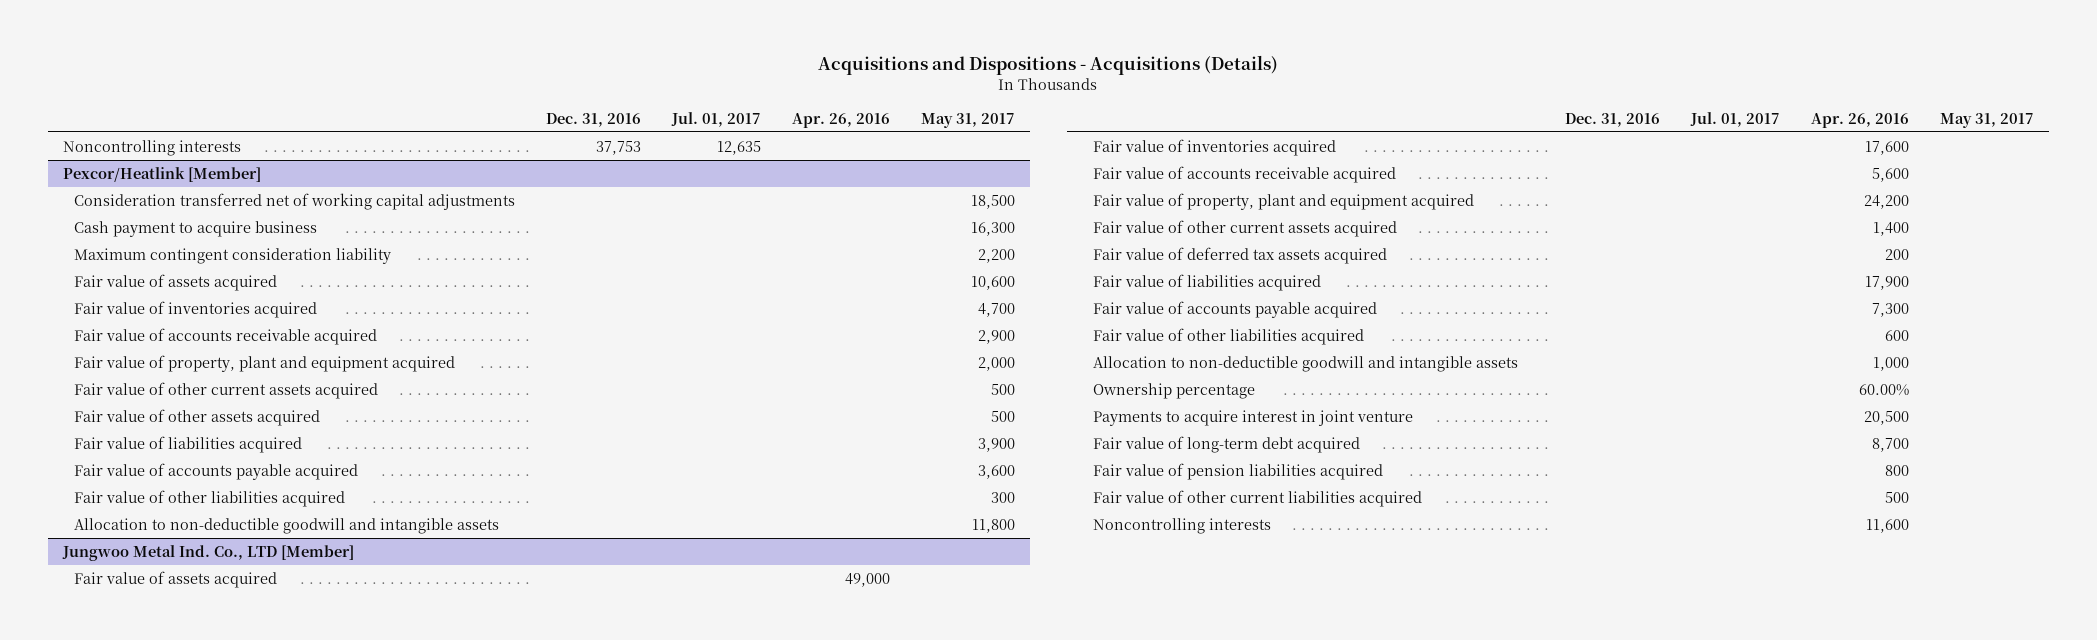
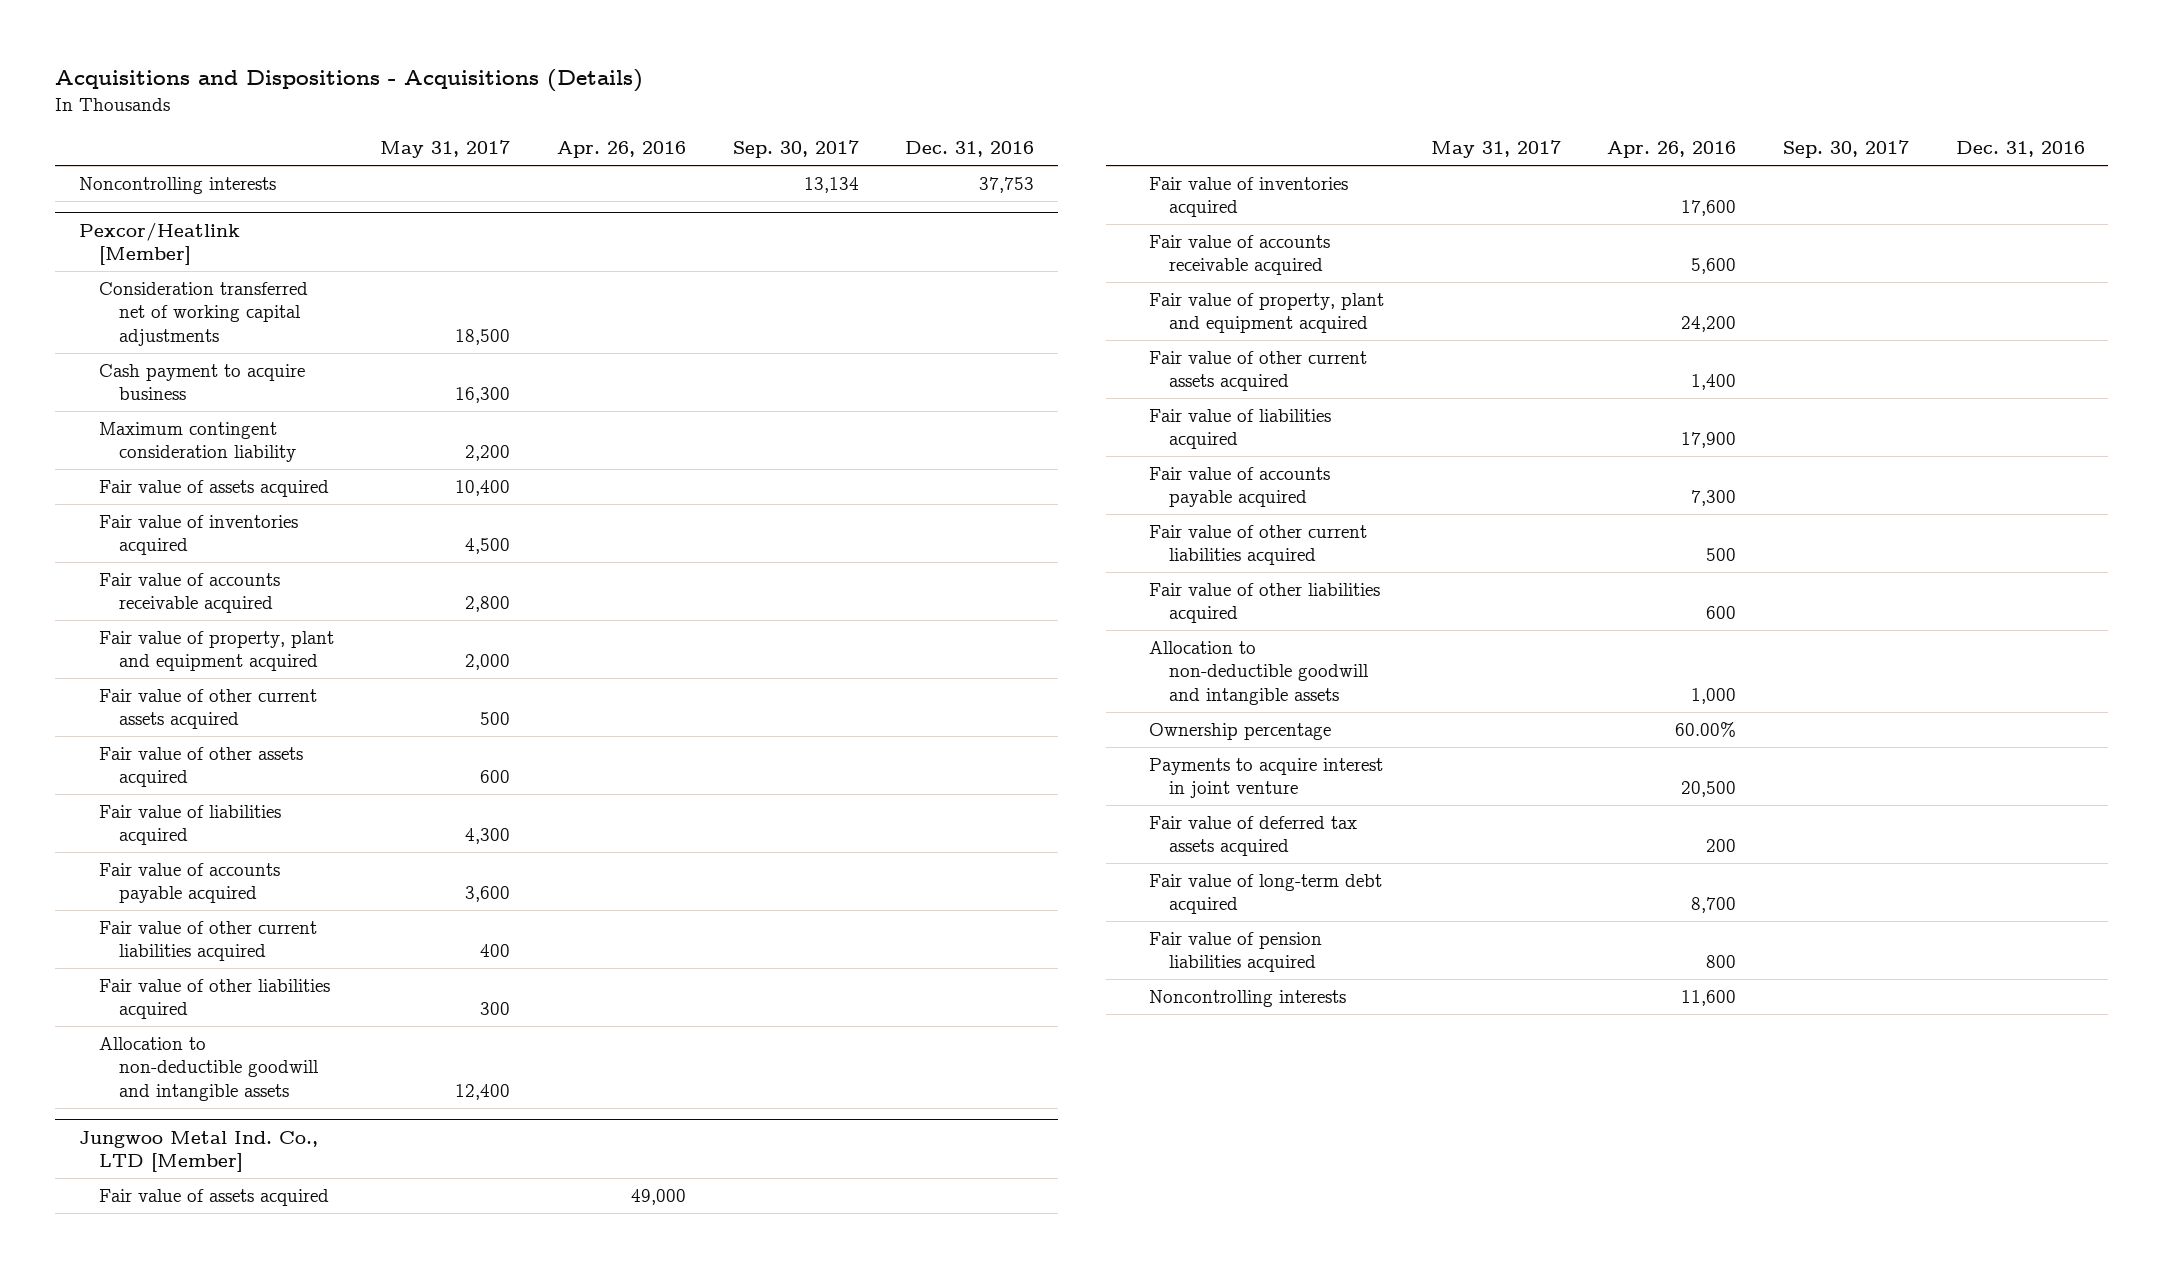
[670,111,761,127] Jul. 01, 2017 -> none
none -> [732,140,859,159] Sep. 30, 2017
[970,275,1015,290] 10,600 -> [455,479,511,496] 10,400
[977,302,1015,317] 4,700 -> [465,538,511,555] 4,500
[977,329,1015,344] 2,900 -> [465,596,511,613] 2,800
[990,410,1015,422] 500 -> [480,770,511,784] 600
[977,437,1015,452] 3,900 -> [465,828,511,845] 4,300
none -> [98,920,317,962] Fair value of other current liabilities acquired
[971,518,1015,533] 11,800 -> [455,1083,511,1100] 12,400
[1092,489,1422,507] Fair value of other current liabilities acquired -> [1149,524,1368,566] Fair value of other current liabilities acquired
[1092,246,1387,264] Fair value of deferred tax assets acquired -> [1149,815,1358,857] Fair value of deferred tax assets acquired

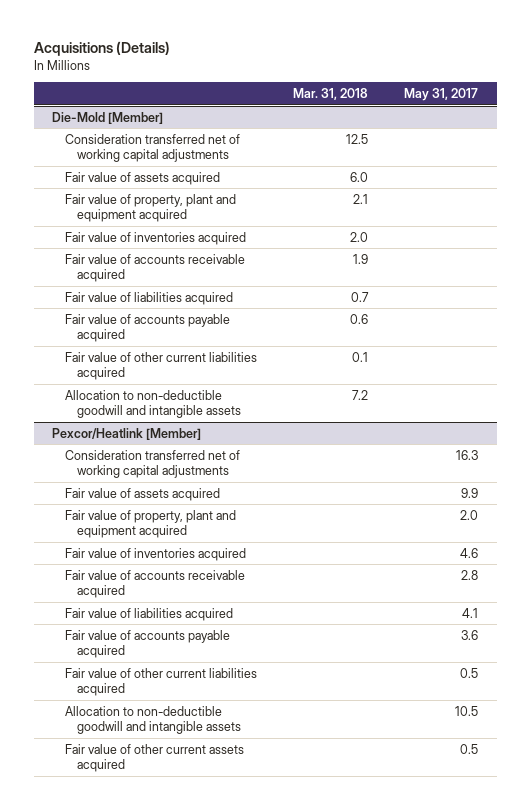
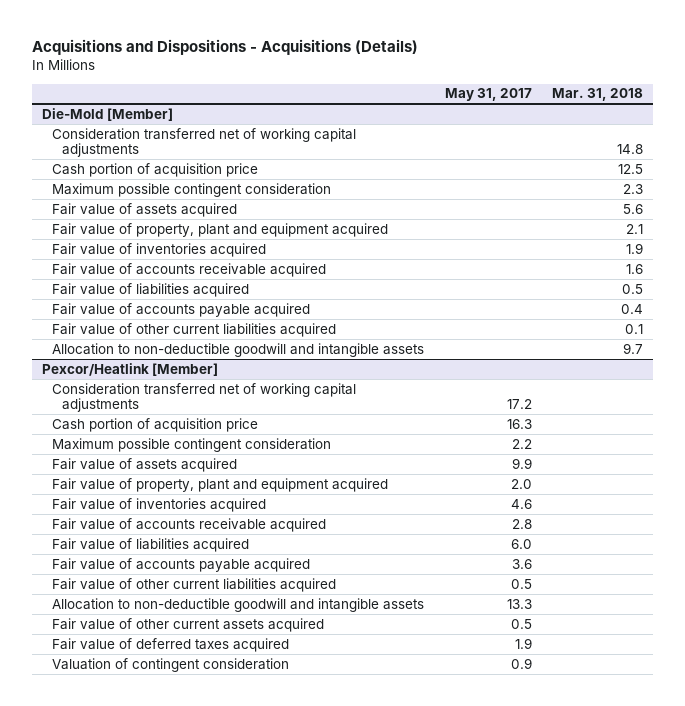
[33,40,170,56] Acquisitions (Details) -> [31,39,418,56] Acquisitions and Dispositions - Acquisitions (Details)
[345,133,368,144] 12.5 -> [616,144,643,155] 14.8
none -> [52,162,259,177] Cash portion of acquisition price
none -> [52,182,332,197] Maximum possible contingent consideration
[349,171,368,182] 6.0 -> [622,203,643,214] 5.6
[349,231,368,242] 2.0 -> [625,242,643,254] 1.9
[352,253,368,264] 1.9 -> [625,263,643,274] 1.6
[350,291,369,302] 0.7 -> [621,283,643,294] 0.5
[349,313,368,324] 0.6 -> [620,303,643,314] 0.4
[351,389,368,400] 7.2 -> [622,342,643,354] 9.7
[456,449,479,460] 16.3 -> [506,399,532,410] 17.2
none -> [52,417,259,432] Cash portion of acquisition price
none -> [52,437,332,452] Maximum possible contingent consideration
[462,607,479,618] 4.1 -> [510,538,532,549] 6.0
[455,705,479,716] 10.5 -> [506,598,532,609] 13.3
none -> [52,637,290,652] Fair value of deferred taxes acquired
none -> [52,657,290,672] Valuation of contingent consideration

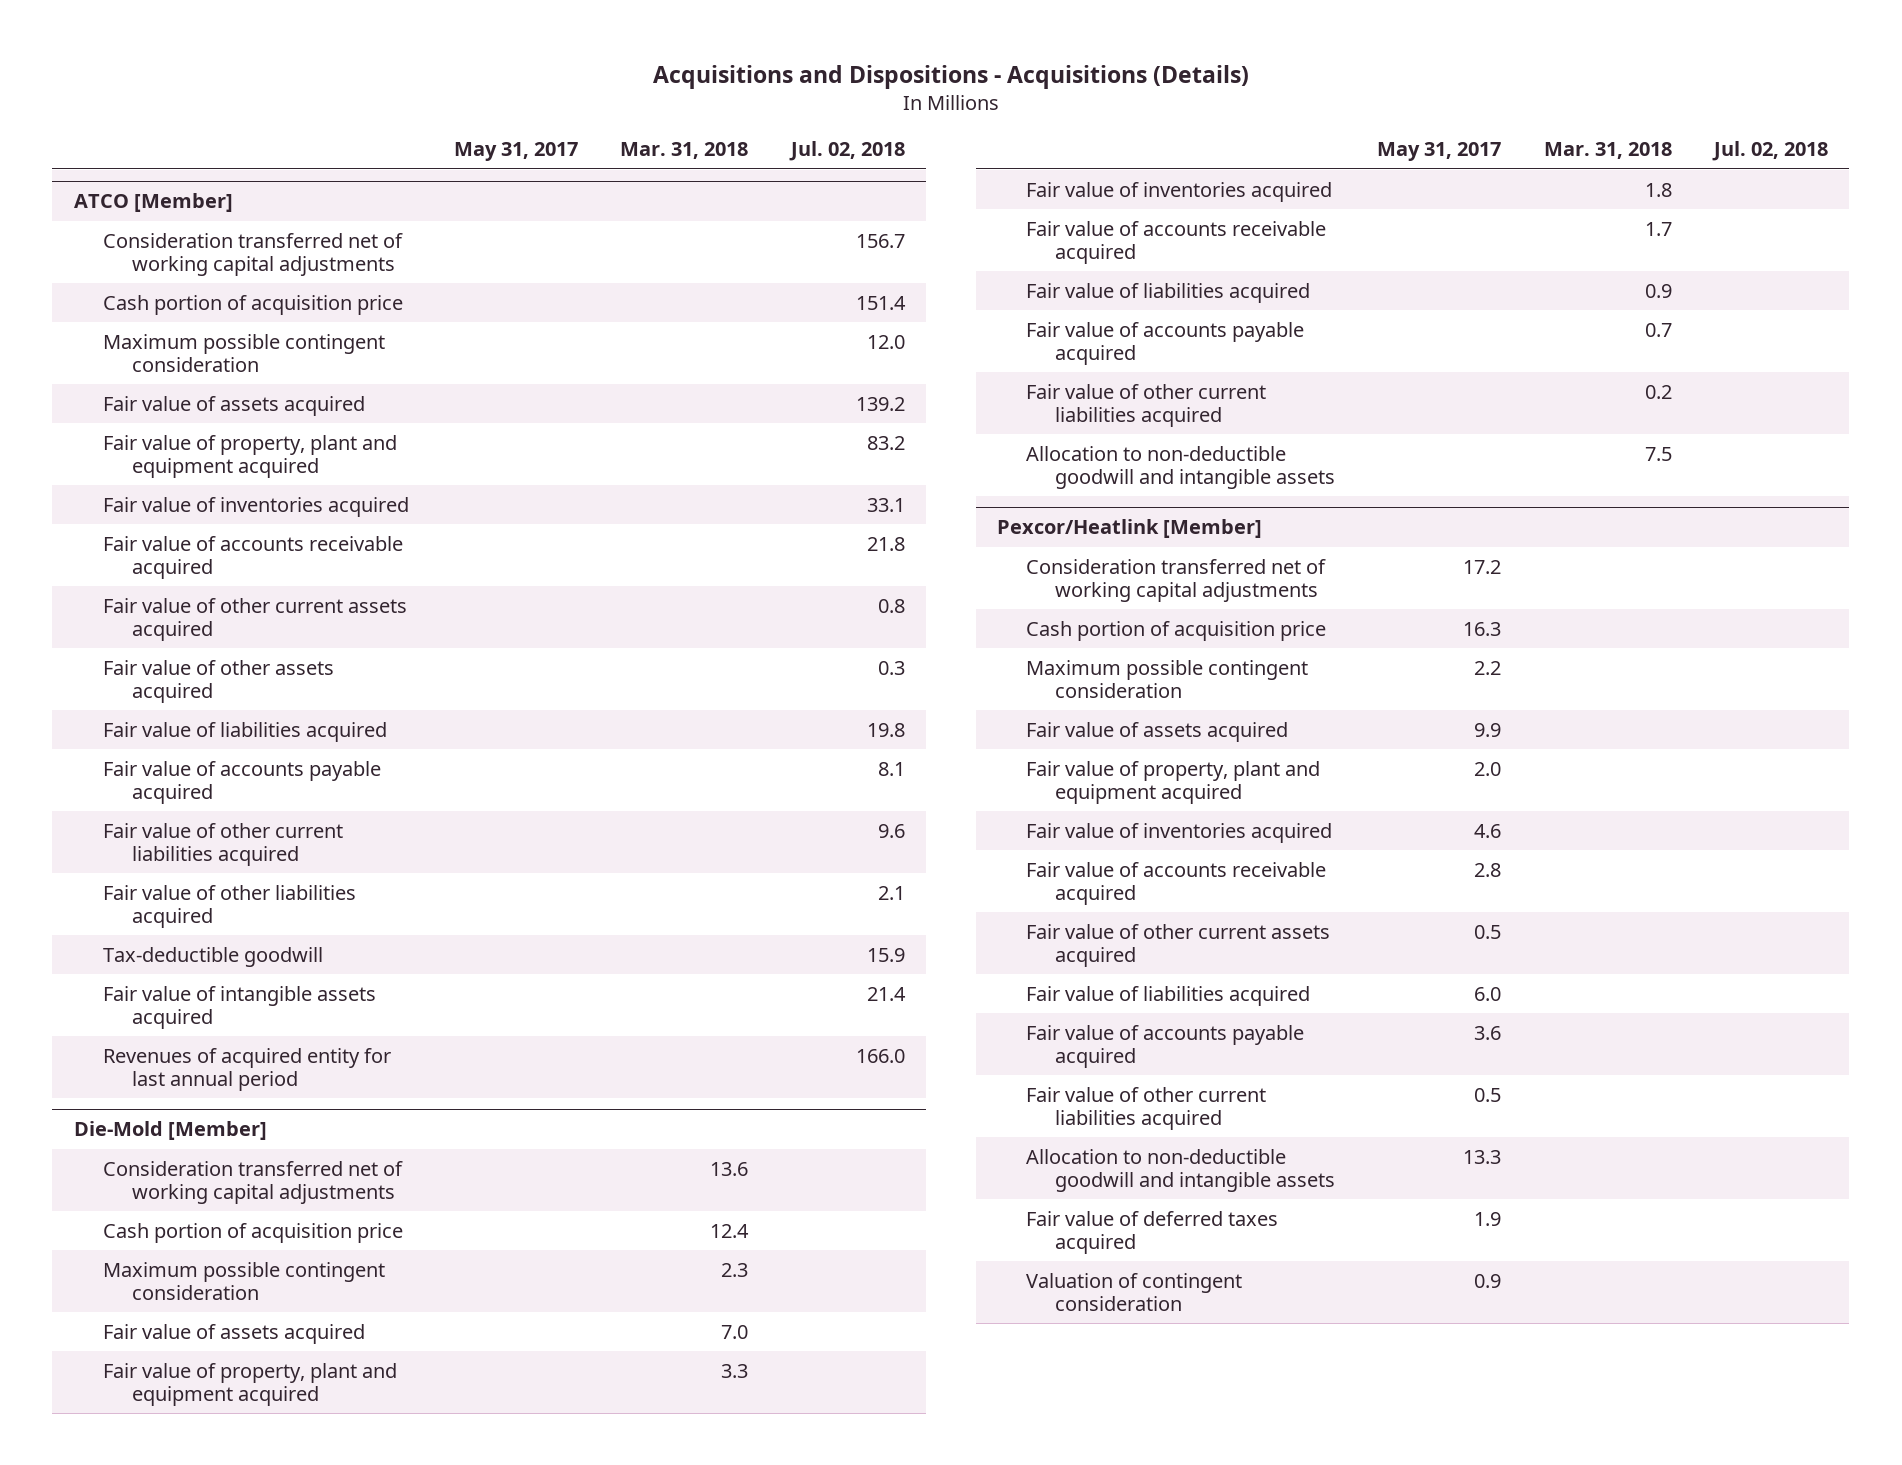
none -> [788,141,905,162] Jul. 02, 2018
none -> [73,193,233,213] ATCO [Member]
none -> [102,232,403,277] Consideration transferred net of working capital adjustments
none -> [102,294,403,315] Cash portion of acquisition price
none -> [102,333,385,373] Maximum possible contingent consideration
none -> [102,395,365,416] Fair value of assets acquired
none -> [102,434,397,479] Fair value of property, plant and equipment acquired
none -> [102,496,409,517] Fair value of inventories acquired
none -> [102,535,403,580] Fair value of accounts receivable acquired
none -> [102,597,407,642] Fair value of other current assets acquired
none -> [102,659,334,704] Fair value of other assets acquired
none -> [102,721,387,742] Fair value of liabilities acquired
none -> [102,760,381,805] Fair value of accounts payable acquired
none -> [102,822,343,867] Fair value of other current liabilities acquired
none -> [102,884,356,929] Fair value of other liabilities acquired
none -> [102,946,323,967] Tax-deductible goodwill
none -> [102,985,376,1030] Fair value of intangible assets acquired
none -> [102,1047,391,1092] Revenues of acquired entity for last annual period
[616,144,643,155] 14.8 -> [710,1161,749,1176] 13.6
[617,163,643,174] 12.5 -> [710,1223,750,1238] 12.4
[622,203,643,214] 5.6 -> [721,1324,749,1339] 7.0
[625,223,643,234] 2.1 -> [721,1363,749,1378] 3.3
[625,242,643,254] 1.9 -> [1644,182,1672,197] 1.8
[625,263,643,274] 1.6 -> [1644,221,1672,236] 1.7
[621,283,643,294] 0.5 -> [1644,283,1672,298] 0.9
[620,303,643,314] 0.4 -> [1644,322,1672,337] 0.7
[624,323,643,334] 0.1 -> [1644,384,1672,399] 0.2
[622,342,643,354] 9.7 -> [1644,446,1672,461] 7.5
[52,617,325,632] Fair value of other current assets acquired -> [1025,923,1330,968] Fair value of other current assets acquired

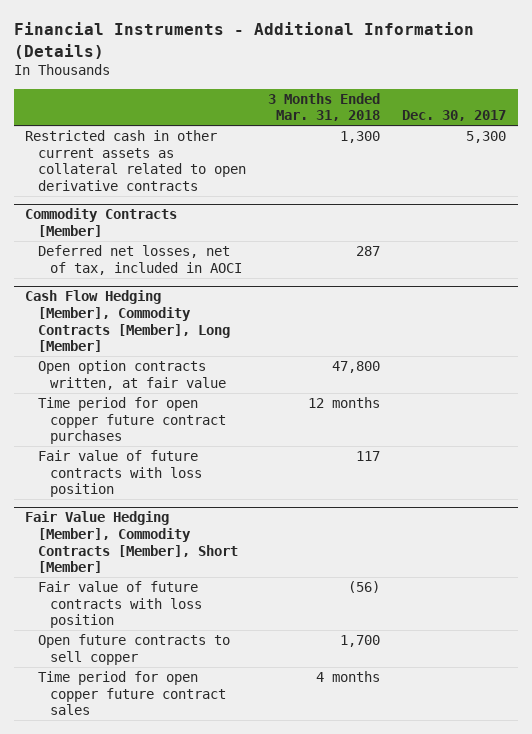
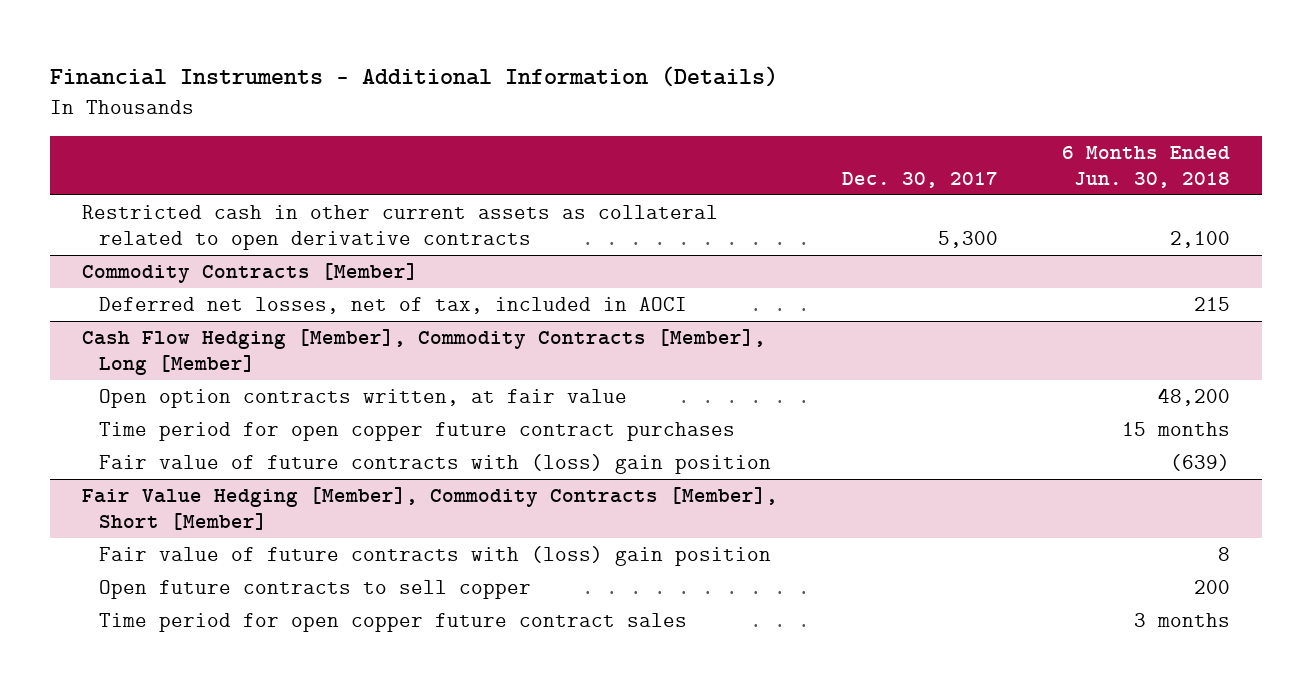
[267,92,380,122] 3 Months Ended Mar. 31, 2018 -> none
none -> [1062,146,1231,188] 6 Months Ended Jun. 30, 2018
[37,449,203,498] Fair value of future contracts with loss position -> [99,454,772,475] Fair value of future contracts with (loss) gain position
[37,580,203,629] Fair value of future contracts with loss position -> [99,546,772,567] Fair value of future contracts with (loss) gain position

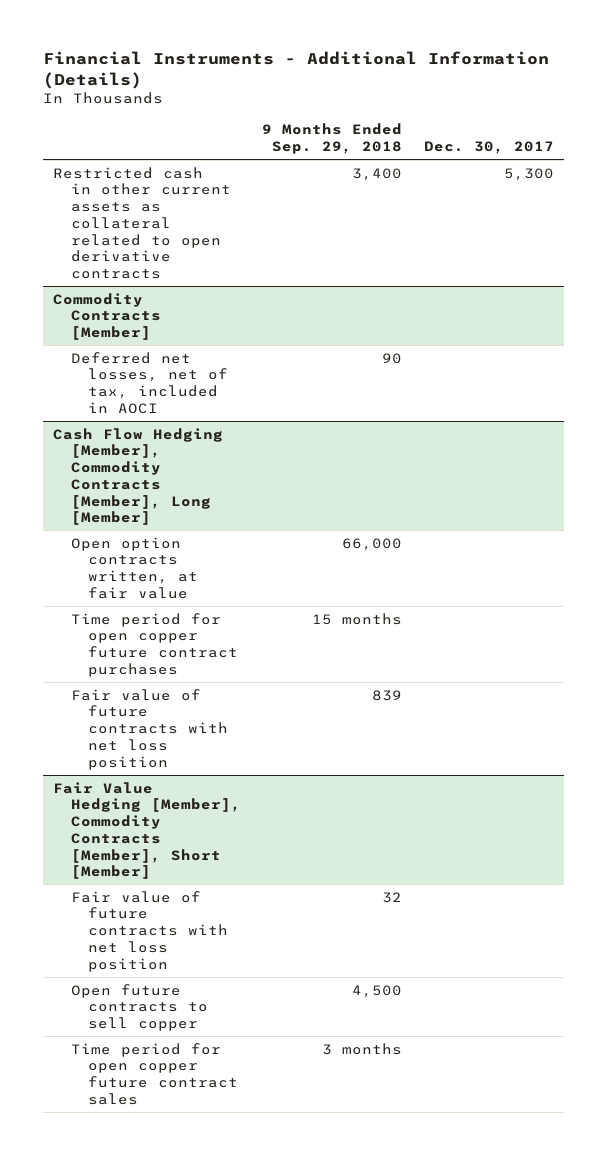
[1062,146,1231,188] 6 Months Ended Jun. 30, 2018 -> none
none -> [262,123,403,154] 9 Months Ended Sep. 29, 2018
[99,454,772,475] Fair value of future contracts with (loss) gain position -> [70,688,229,770] Fair value of future contracts with net loss position
[99,546,772,567] Fair value of future contracts with (loss) gain position -> [70,890,229,972] Fair value of future contracts with net loss position

